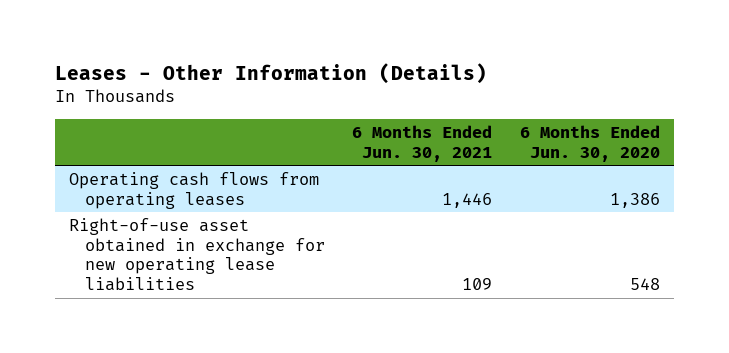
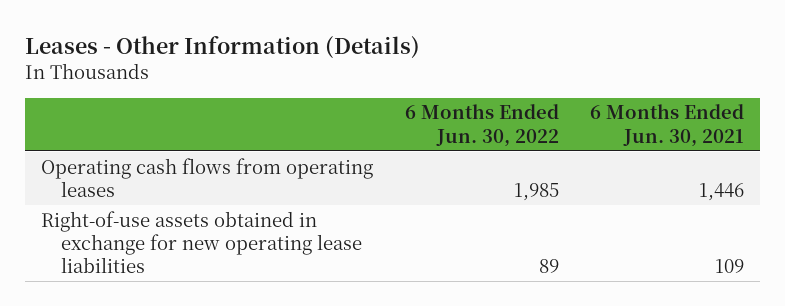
[520,125,661,162] 6 Months Ended Jun. 30, 2020 -> none
none -> [404,104,559,147] 6 Months Ended Jun. 30, 2022
[68,218,325,291] Right-of-use asset obtained in exchange for new operating lease liabilities -> [41,210,362,274] Right-of-use assets obtained in exchange for new operating lease liabilities

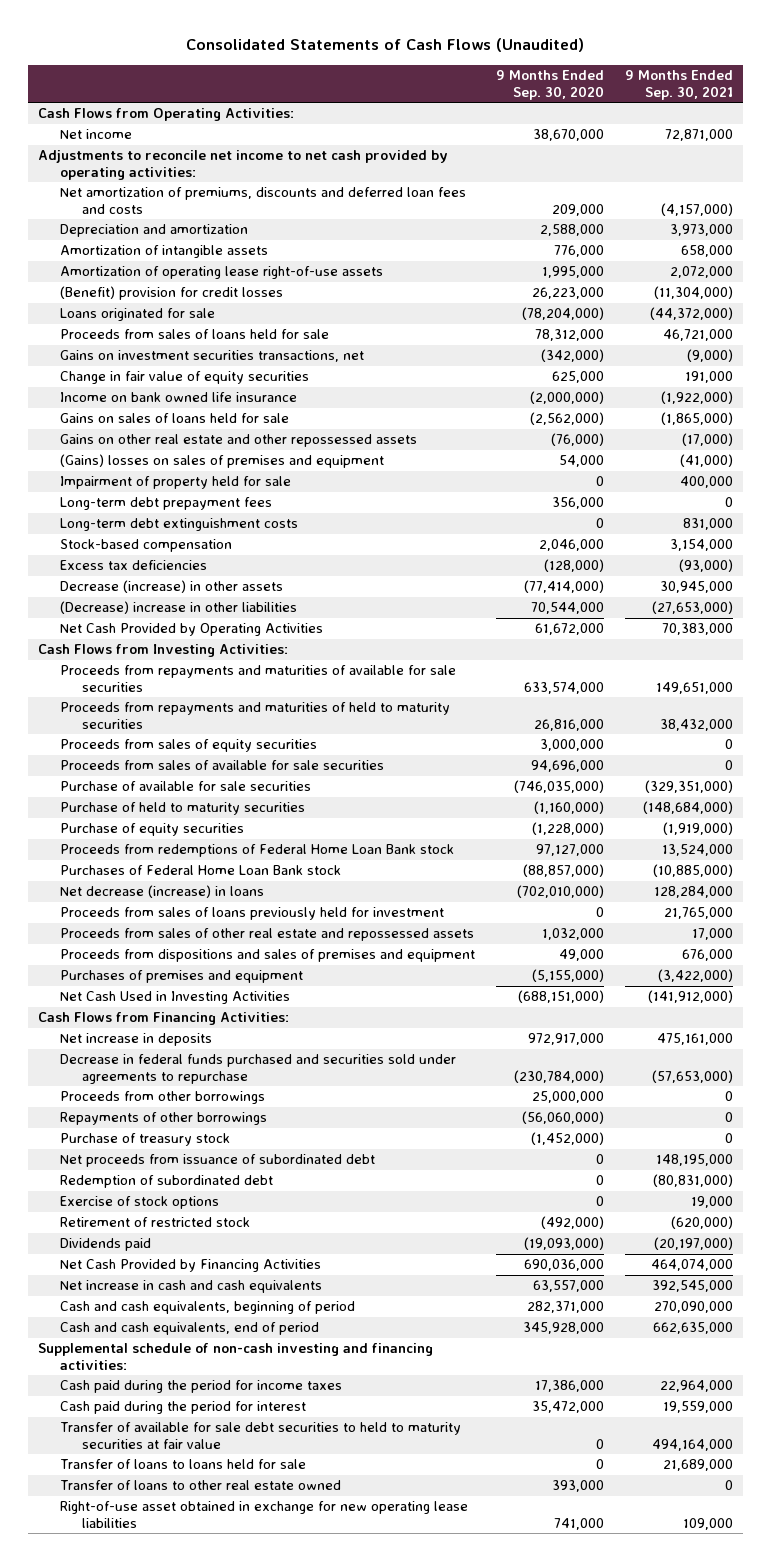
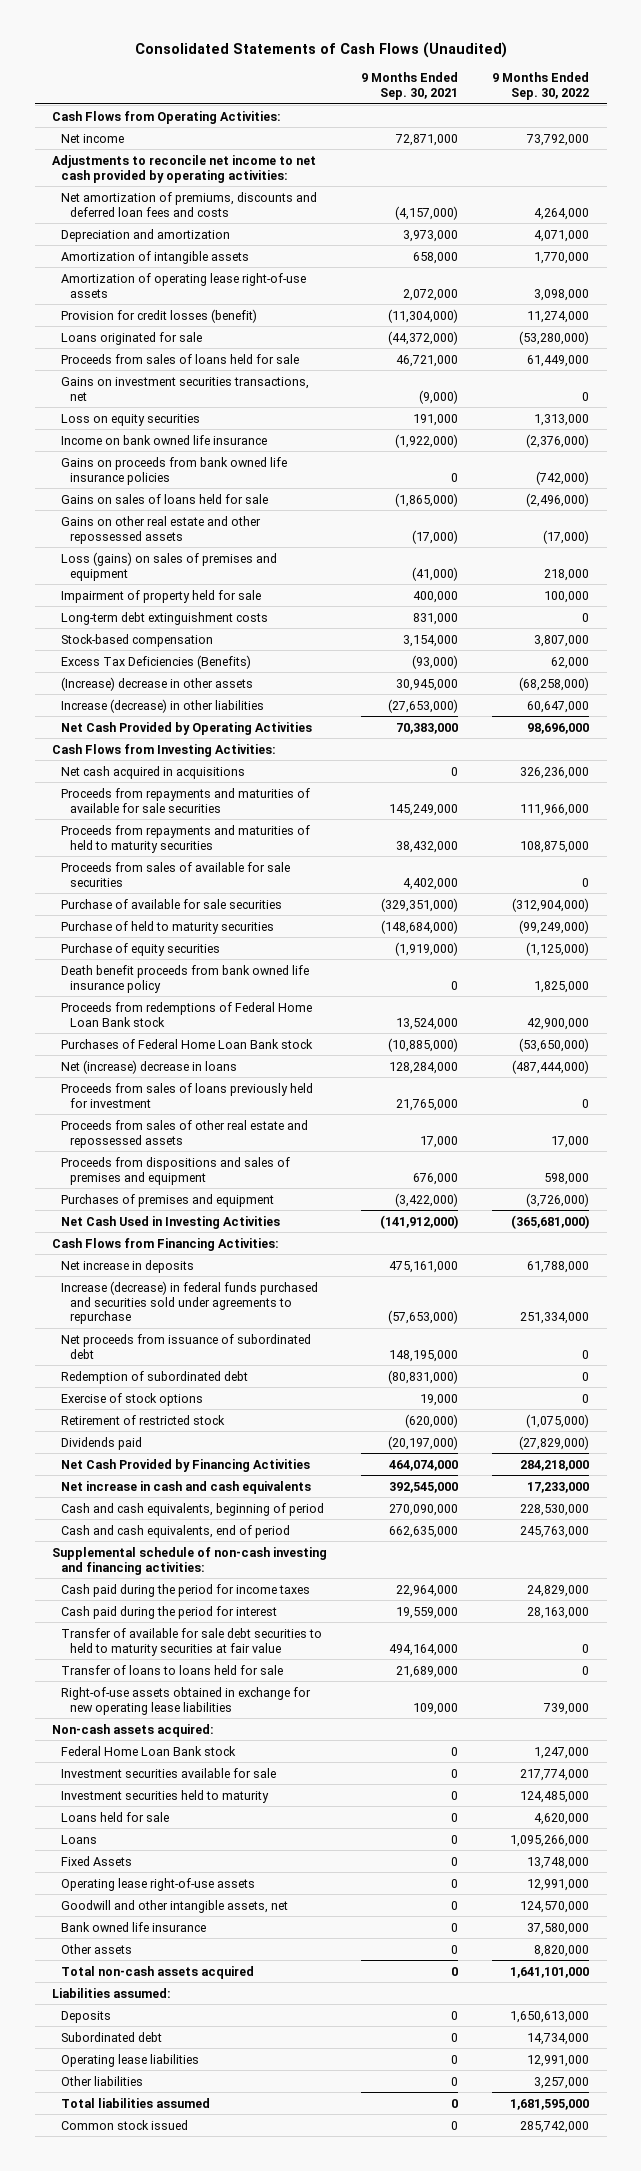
[495,69,604,100] 9 Months Ended Sep. 30, 2020 -> none
none -> [492,72,590,100] 9 Months Ended Sep. 30, 2022
[60,286,284,301] (Benefit) provision for credit losses -> [60,308,257,323] Provision for credit losses (benefit)
[60,371,310,385] Change in fair value of equity securities -> [60,413,200,426] Loss on equity securities
none -> [60,456,287,485] Gains on proceeds from bank owned life insurance policies
[60,454,385,469] (Gains) losses on sales of premises and equipment -> [60,551,277,581] Loss (gains) on sales of premises and equipment
[60,497,273,511] Long-term debt prepayment fees -> none
[60,560,208,571] Excess tax deficiencies -> [60,654,251,669] Excess Tax Deficiencies (Benefits)
[60,580,284,594] Decrease (increase) in other assets -> [60,676,253,691] (Increase) decrease in other assets
[60,601,298,615] (Decrease) increase in other liabilities -> [60,698,264,713] Increase (decrease) in other liabilities
none -> [60,765,245,779] Net cash acquired in acquisitions
[655,682,733,695] 149,651,000 -> [389,803,459,816] 145,249,000
[60,739,318,753] Proceeds from sales of equity securities -> none
[724,760,733,771] 0 -> [403,877,459,890] 4,402,000
none -> [60,964,309,993] Death benefit proceeds from bank owned life insurance policy
[60,885,265,899] Net decrease (increase) in loans -> [60,1059,237,1074] Net (increase) decrease in loans
[60,1091,266,1105] Proceeds from other borrowings -> none
[60,1112,268,1126] Repayments of other borrowings -> none
[60,1133,231,1147] Purchase of treasury stock -> none
[60,1054,457,1085] Decrease in federal funds purchased and securities sold under agreements to repurchase -> [60,1280,318,1325] Increase (decrease) in federal funds purchased and securities sold under agreements to repurchase
[60,1480,342,1491] Transfer of loans to other real estate owned -> none
[60,1501,469,1529] Right-of-use asset obtained in exchange for new operating lease liabilities -> [60,1686,311,1715] Right-of-use assets obtained in exchange for new operating lease liabilities
none -> [51,1723,214,1737] Non-cash assets acquired:
none -> [60,1745,236,1756] Federal Home Loan Bank stock
none -> [60,1767,276,1778] Investment securities available for sale
none -> [60,1789,269,1803] Investment securities held to maturity
none -> [60,1811,169,1822] Loans held for sale
none -> [60,1834,97,1844] Loans
none -> [60,1855,132,1866] Fixed Assets
none -> [60,1877,255,1891] Operating lease right-of-use assets
none -> [60,1899,288,1913] Goodwill and other intangible assets, net
none -> [60,1921,206,1932] Bank owned life insurance
none -> [60,1943,132,1954] Other assets
none -> [60,1965,254,1979] Total non-cash assets acquired
none -> [51,1987,171,1998] Liabilities assumed:
none -> [60,2010,111,2023] Deposits
none -> [60,2031,162,2042] Subordinated debt
none -> [60,2053,199,2067] Operating lease liabilities
none -> [60,2075,143,2086] Other liabilities
none -> [60,2097,210,2108] Total liabilities assumed
none -> [60,2119,188,2130] Common stock issued

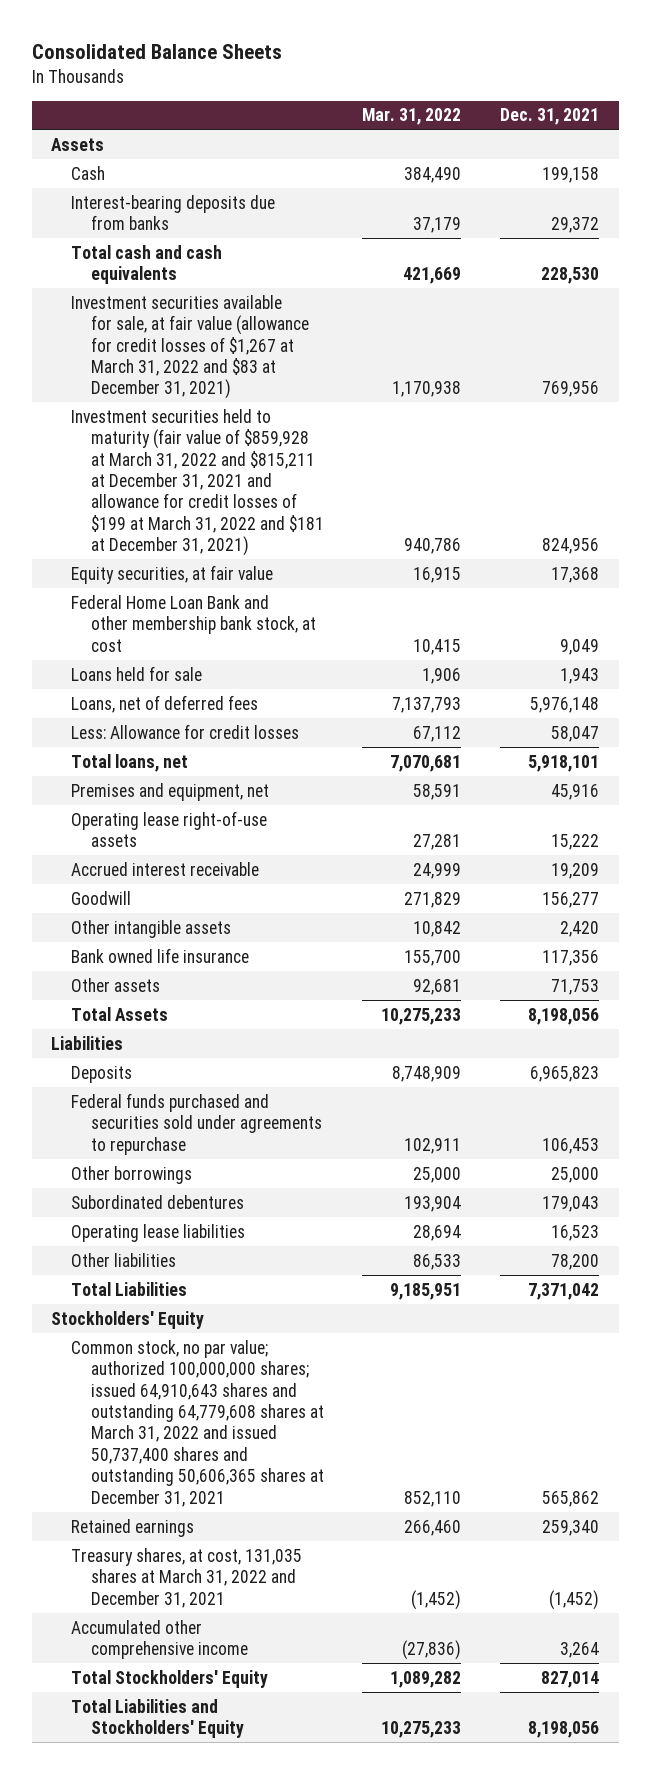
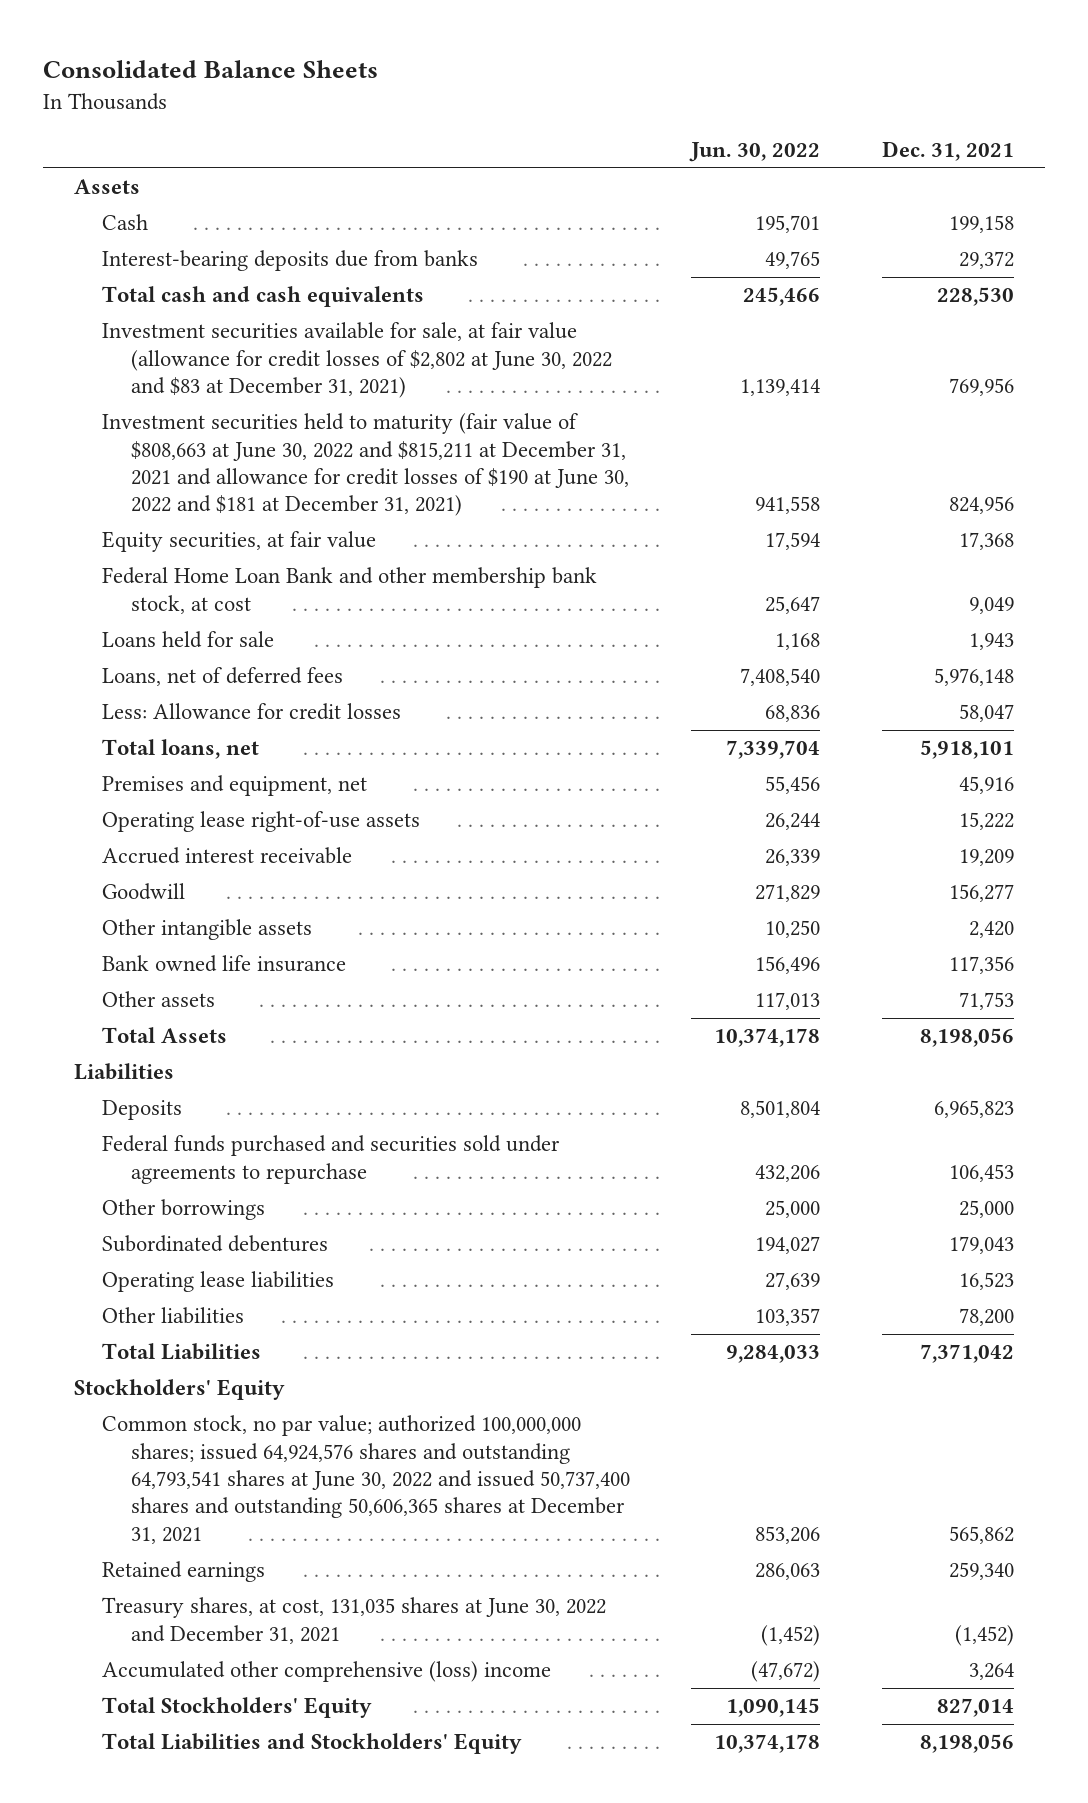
[362,108,462,126] Mar. 31, 2022 -> none
none -> [689,142,821,163] Jun. 30, 2022
[70,294,309,400] Investment securities available for sale, at fair value (allowance for credit losses of $1,267 at March 31, 2022 and $83 at December 31, 2021) -> [102,322,612,399] Investment securities available for sale, at fair value (allowance for credit losses of $2,802 at June 30, 2022 and $83 at December 31, 2021)
[70,408,324,557] Investment securities held to maturity (fair value of $859,928 at March 31, 2022 and $815,211 at December 31, 2021 and allowance for credit losses of $199 at March 31, 2022 and $181 at December 31, 2021) -> [102,413,629,517] Investment securities held to maturity (fair value of $808,663 at June 30, 2022 and $815,211 at December 31, 2021 and allowance for credit losses of $190 at June 30, 2022 and $181 at December 31, 2021)
[70,1339,324,1507] Common stock, no par value; authorized 100,000,000 shares; issued 64,910,643 shares and outstanding 64,779,608 shares at March 31, 2022 and issued 50,737,400 shares and outstanding 50,606,365 shares at December 31, 2021 -> [102,1415,630,1544] Common stock, no par value; authorized 100,000,000 shares; issued 64,924,576 shares and outstanding 64,793,541 shares at June 30, 2022 and issued 50,737,400 shares and outstanding 50,606,365 shares at December 31, 2021
[70,1547,302,1608] Treasury shares, at cost, 131,035 shares at March 31, 2022 and December 31, 2021 -> [102,1597,607,1644] Treasury shares, at cost, 131,035 shares at June 30, 2022 and December 31, 2021
[70,1619,248,1660] Accumulated other comprehensive income -> [102,1661,552,1683] Accumulated other comprehensive (loss) income

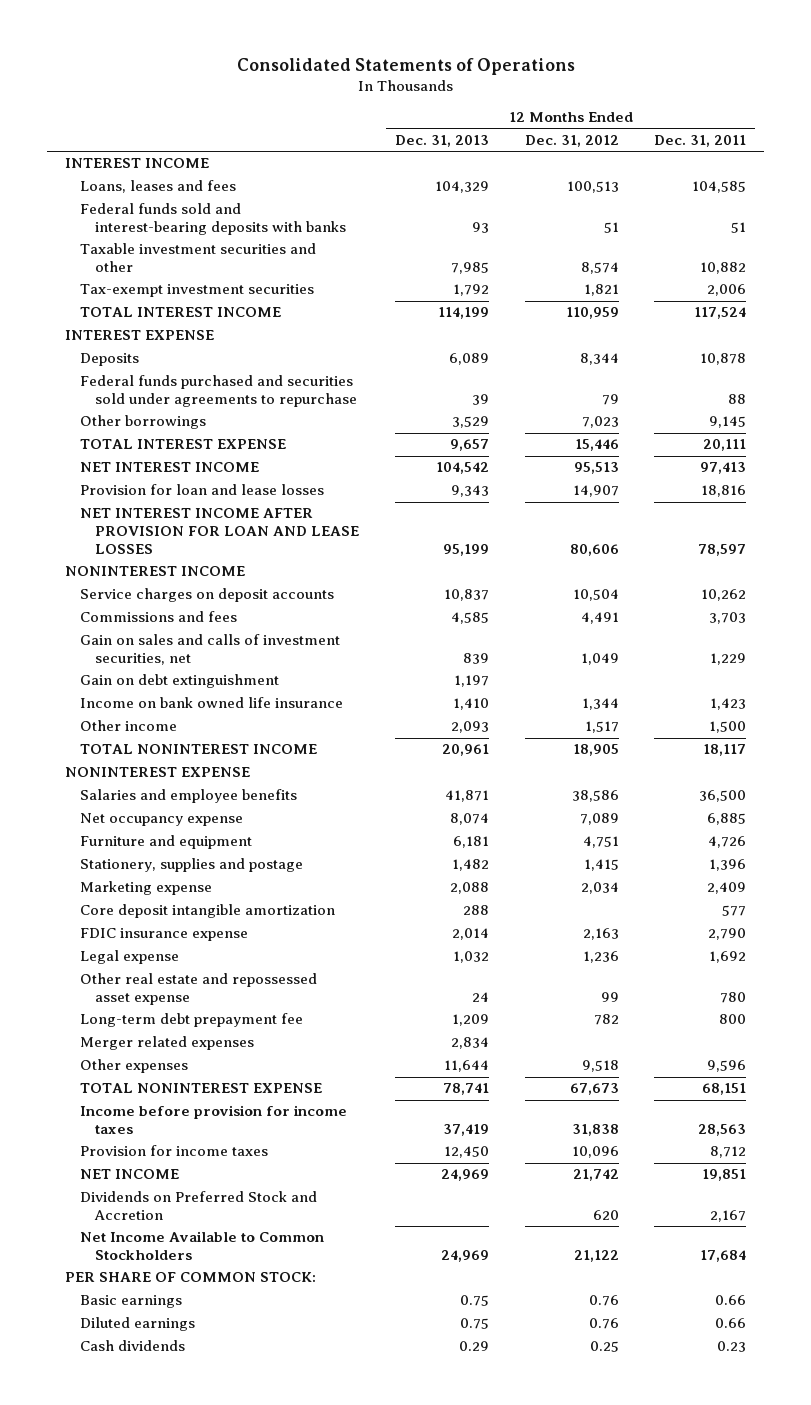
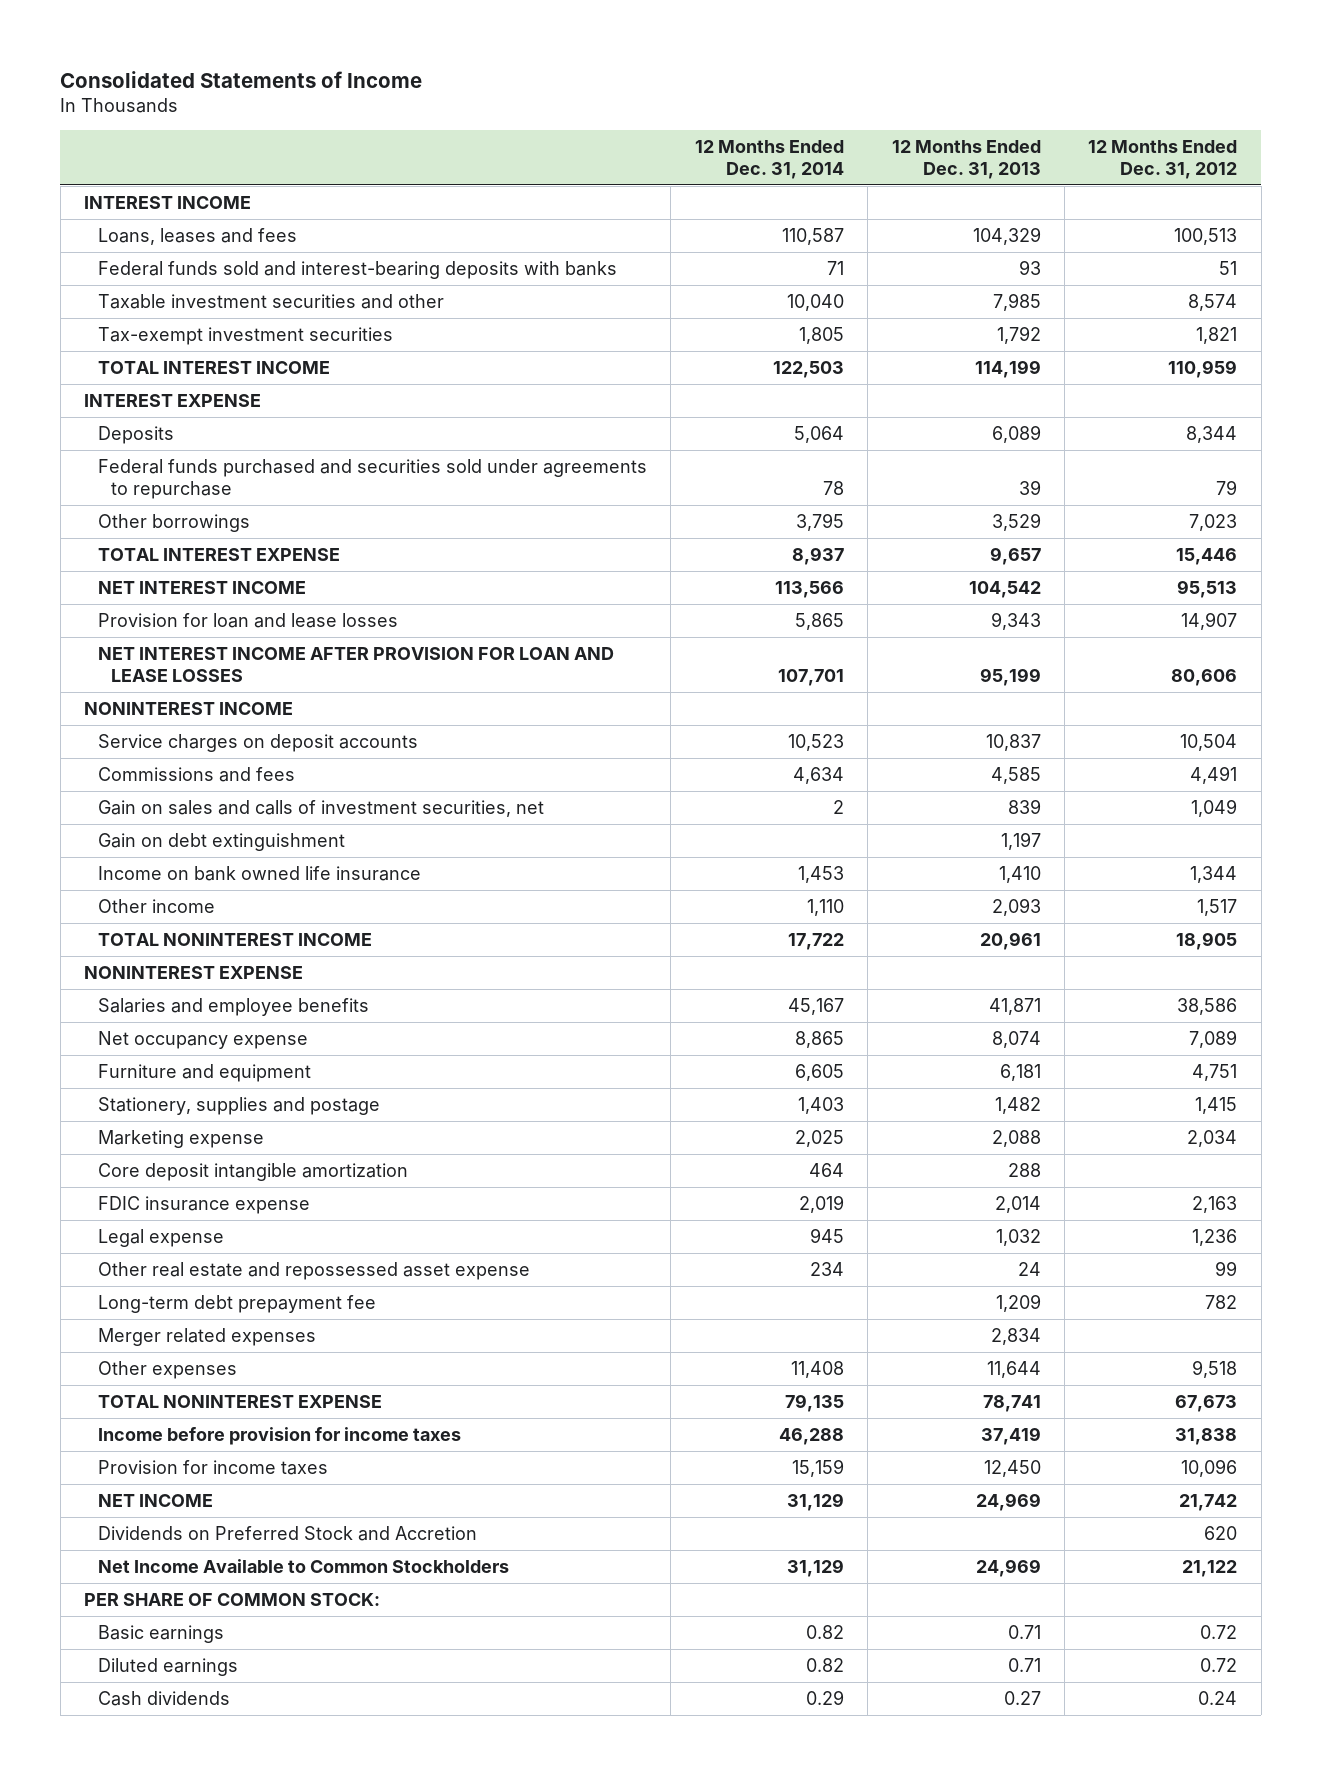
[236,57,575,75] Consolidated Statements of Operations -> [60,71,423,89] Consolidated Statements of Income
[654,134,747,147] Dec. 31, 2011 -> none
none -> [694,139,844,180] 12 Months Ended Dec. 31, 2014
[459,1295,489,1307] 0.75 -> [1007,1624,1041,1639] 0.71
[588,1295,619,1307] 0.76 -> [1200,1624,1238,1639] 0.72
[459,1318,489,1330] 0.75 -> [1007,1657,1041,1672] 0.71
[588,1318,619,1330] 0.76 -> [1200,1657,1238,1672] 0.72
[458,1341,489,1352] 0.29 -> [1003,1690,1041,1705] 0.27
[589,1341,619,1353] 0.25 -> [1198,1690,1238,1705] 0.24

